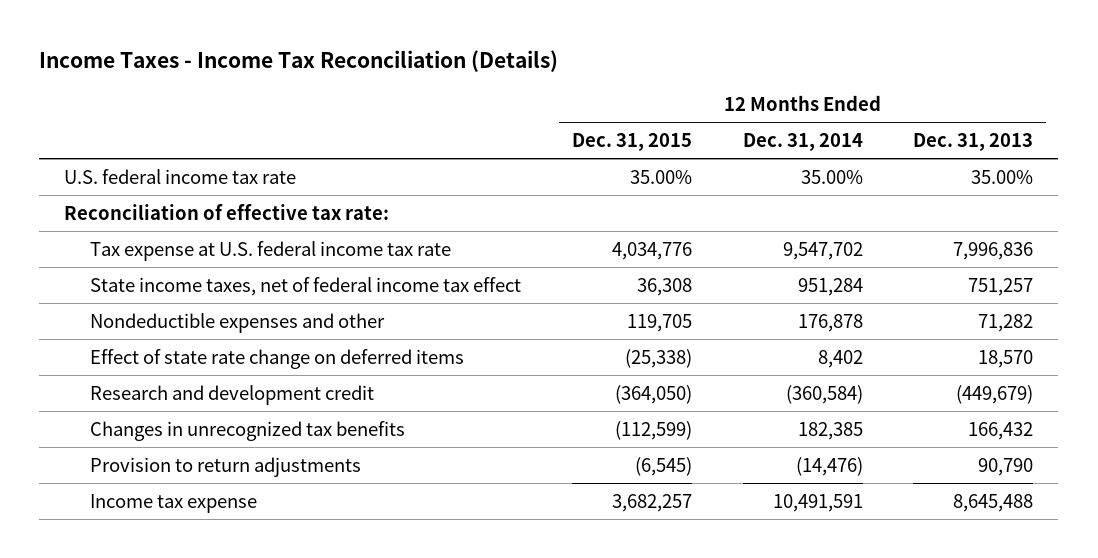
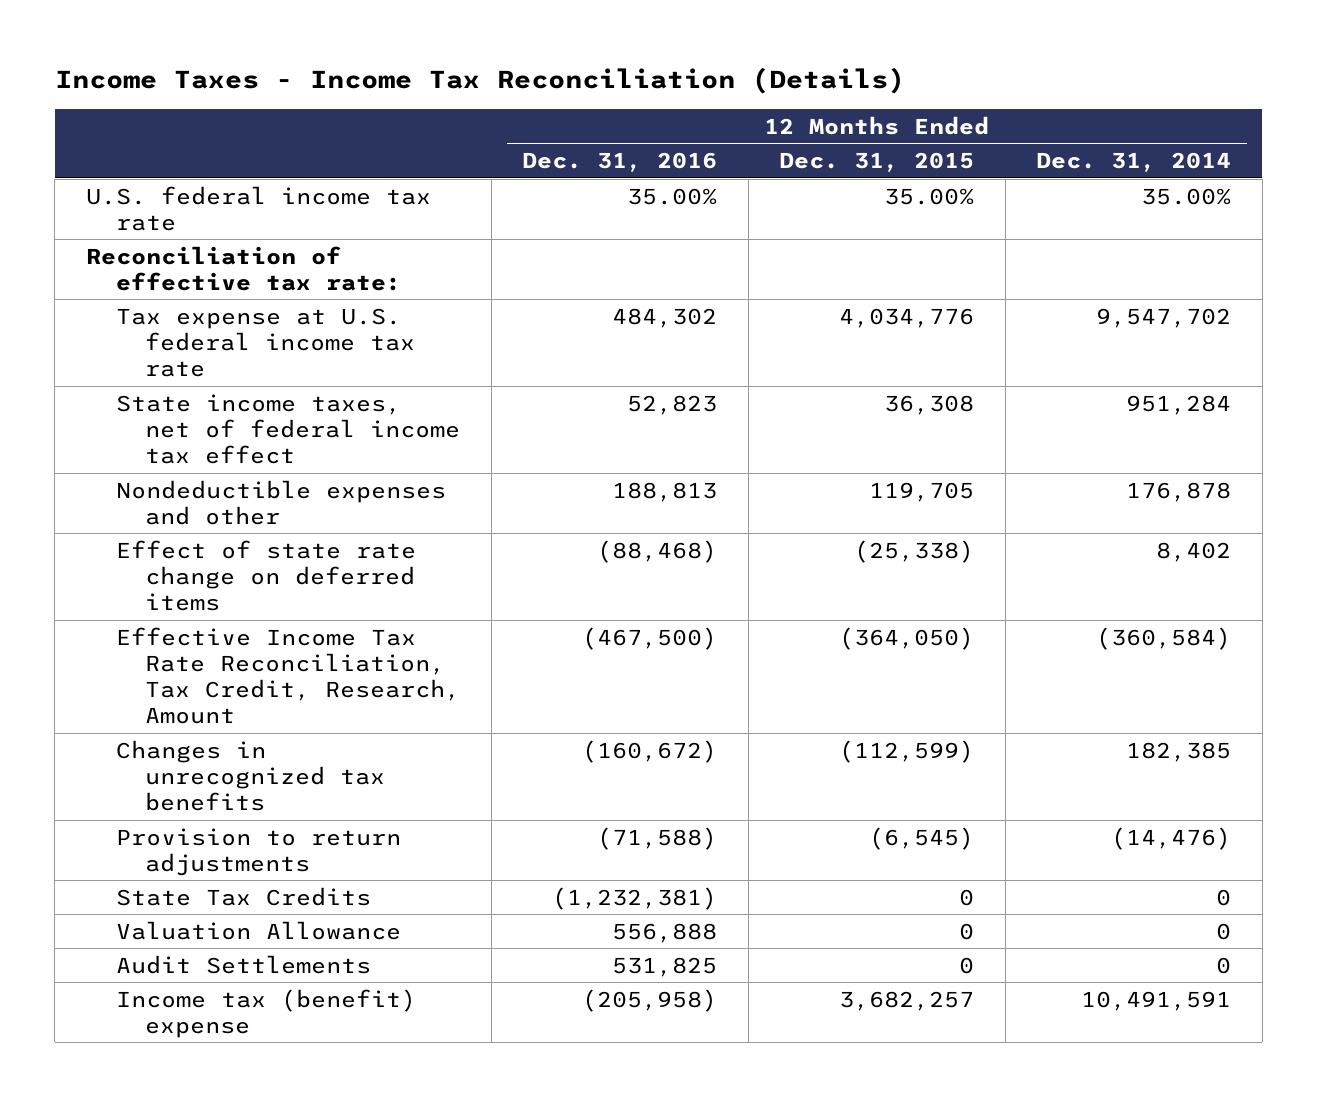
[913,132,1034,151] Dec. 31, 2013 -> none
none -> [522,152,718,173] Dec. 31, 2016
[90,384,375,405] Research and development credit -> [115,626,461,725] Effective Income Tax Rate Reconciliation, Tax Credit, Research, Amount
none -> [115,886,371,906] State Tax Credits
none -> [115,920,401,940] Valuation Allowance
none -> [115,954,371,974] Audit Settlements
[90,493,258,513] Income tax expense -> [115,988,416,1038] Income tax (benefit) expense

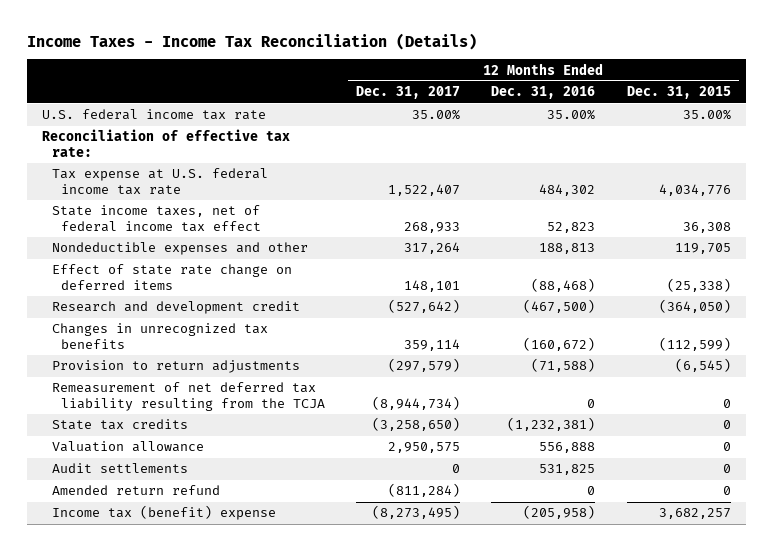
[1036,152,1232,173] Dec. 31, 2014 -> none
none -> [356,86,461,100] Dec. 31, 2017
[115,626,461,725] Effective Income Tax Rate Reconciliation, Tax Credit, Research, Amount -> [51,301,300,315] Research and development credit
none -> [51,382,325,411] Remeasurement of net deferred tax liability resulting from the TCJA
[115,886,371,906] State Tax Credits -> [51,419,188,431] State tax credits
[115,920,401,940] Valuation Allowance -> [51,441,204,453] Valuation allowance
[115,954,371,974] Audit Settlements -> [51,463,188,474] Audit settlements
none -> [51,485,220,496] Amended return refund

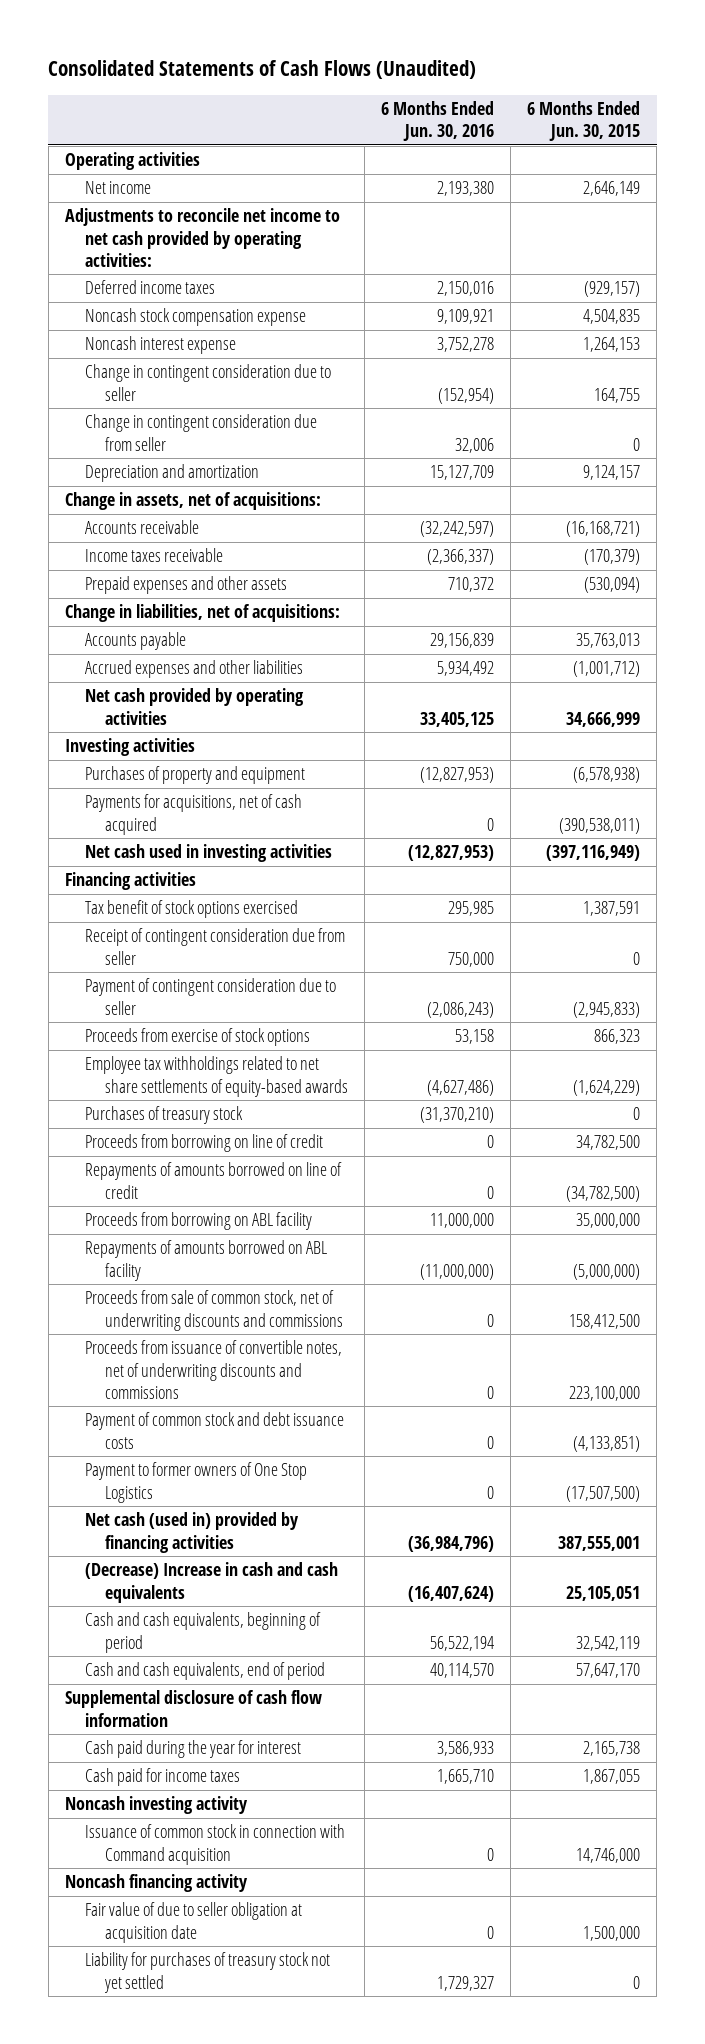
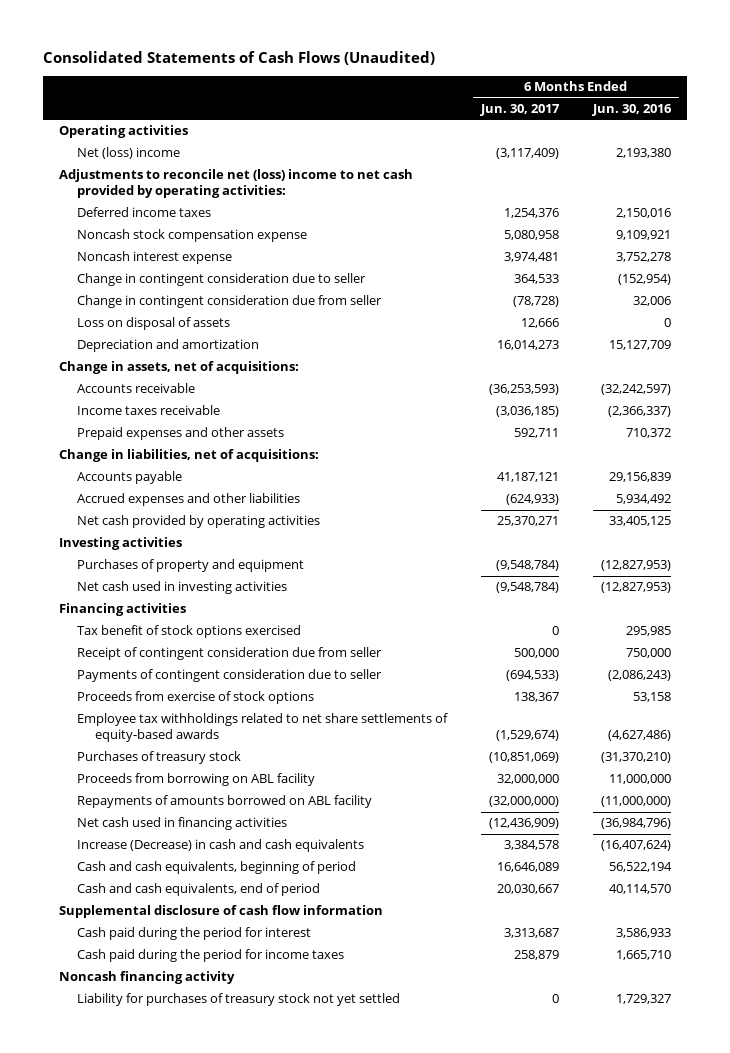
[527,101,641,142] 6 Months Ended Jun. 30, 2015 -> none
none -> [479,103,560,116] Jun. 30, 2017
[85,181,152,195] Net income -> [77,147,181,160] Net (loss) income
[64,208,340,267] Adjustments to reconcile net income to net cash provided by operating activities: -> [59,169,414,199] Adjustments to reconcile net (loss) income to net cash provided by operating activities:
none -> [77,317,231,331] Loss on disposal of assets
[85,794,303,835] Payments for acquisitions, net of cash acquired -> none
[85,978,337,1015] Payment of contingent consideration due to seller -> [77,669,383,683] Payments of contingent consideration due to seller
[85,1134,324,1153] Proceeds from borrowing on line of credit -> none
[85,1162,343,1199] Repayments of amounts borrowed on line of credit -> none
[85,1290,344,1331] Proceeds from sale of common stock, net of underwriting discounts and commissions -> none
[85,1340,343,1399] Proceeds from issuance of convertible notes, net of underwriting discounts and commissions -> none
[85,1412,345,1449] Payment of common stock and debt issuance costs -> none
[85,1462,308,1503] Payment to former owners of One Stop Logistics -> none
[85,1512,300,1553] Net cash (used in) provided by financing activities -> [77,817,288,831] Net cash used in financing activities
[85,1562,339,1603] (Decrease) Increase in cash and cash equivalents -> [77,839,365,853] Increase (Decrease) in cash and cash equivalents
[64,1796,248,1815] Noncash investing activity -> none
[85,1824,346,1865] Issuance of common stock in connection with Command acquisition -> none
[85,1740,302,1759] Cash paid during the year for interest -> [77,927,312,941] Cash paid during the period for interest
[85,1768,241,1787] Cash paid for income taxes -> [77,949,345,963] Cash paid during the period for income taxes
[85,1902,303,1943] Fair value of due to seller obligation at acquisition date -> none

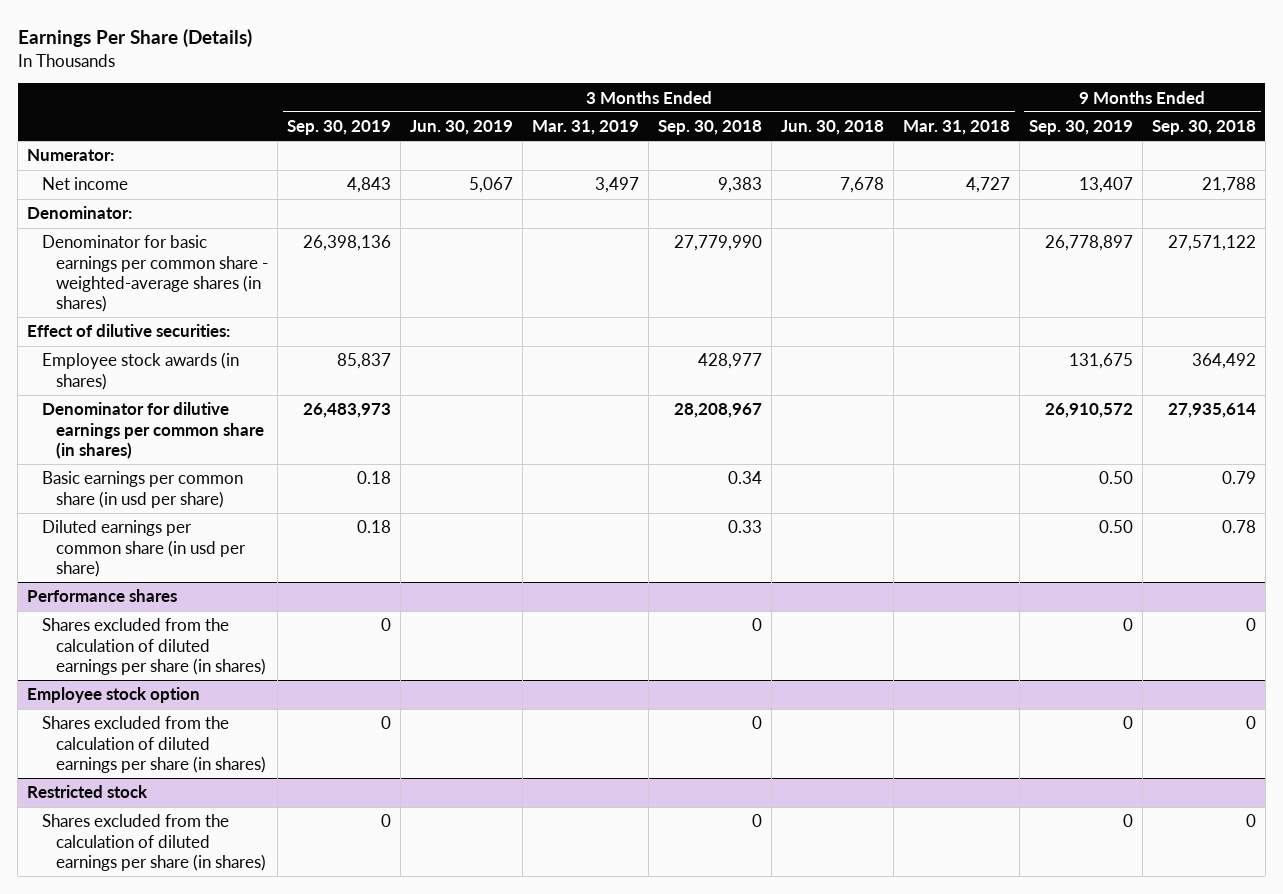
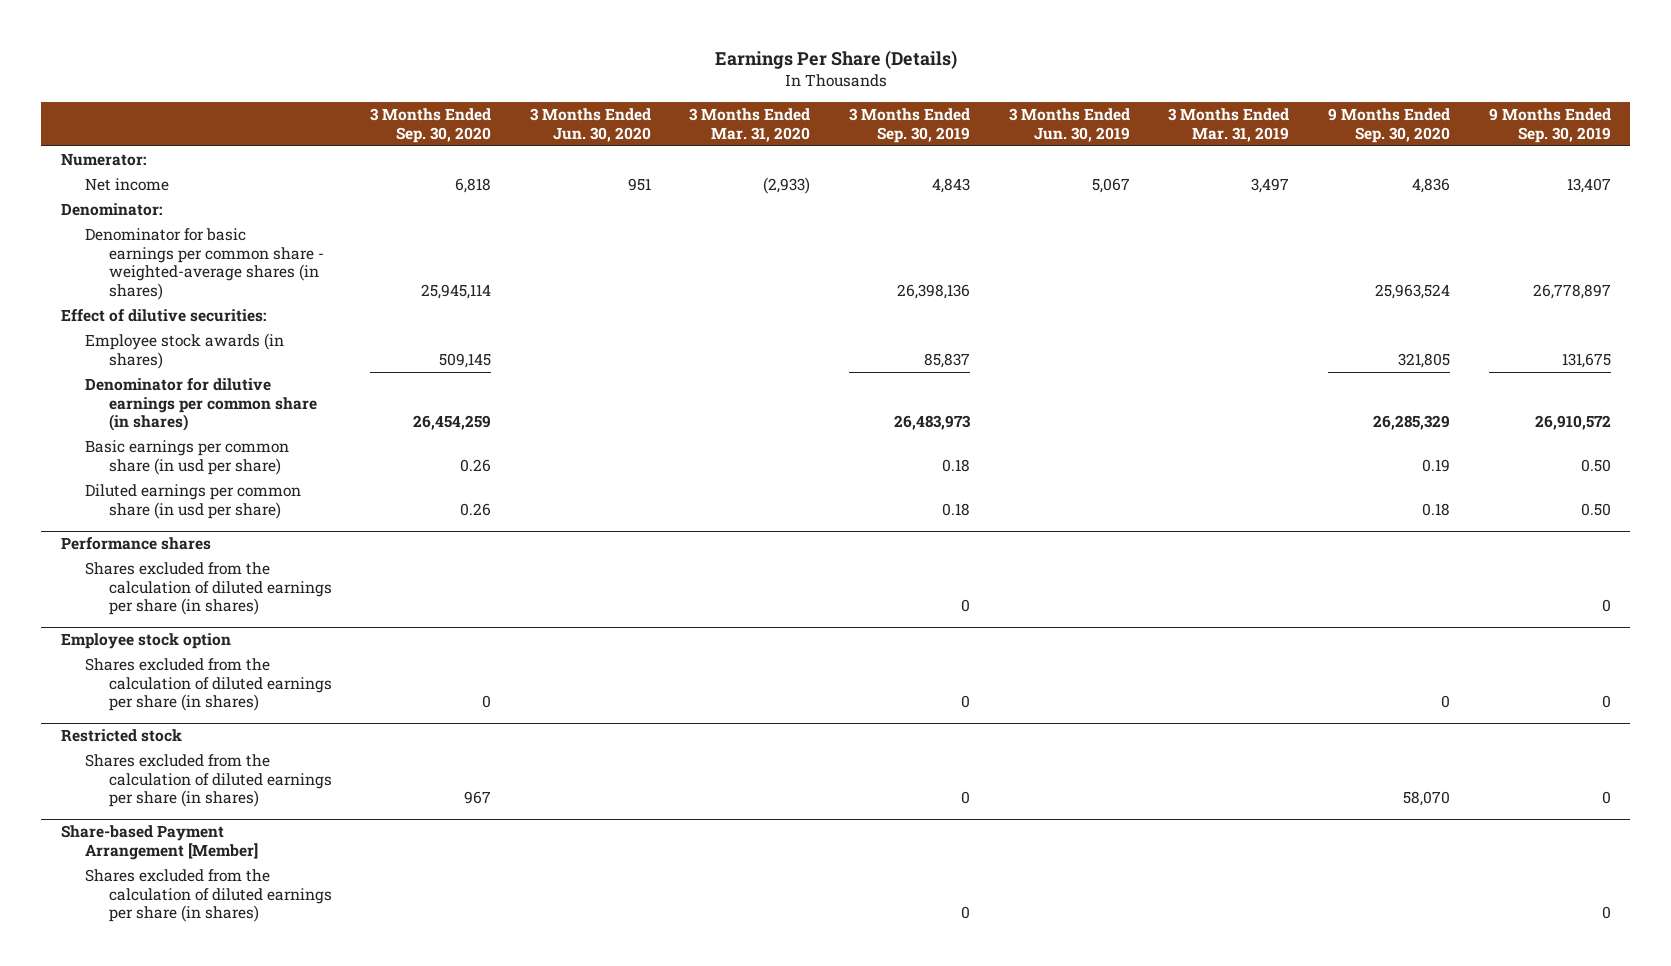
[658,120,763,136] Sep. 30, 2018 -> none
[781,120,885,136] Jun. 30, 2018 -> none
[902,120,1010,136] Mar. 31, 2018 -> none
[1151,120,1256,136] Sep. 30, 2018 -> none
none -> [370,108,492,143] 3 Months Ended Sep. 30, 2020
none -> [529,108,651,142] 3 Months Ended Jun. 30, 2020
none -> [689,108,811,142] 3 Months Ended Mar. 31, 2020
none -> [1327,108,1450,143] 9 Months Ended Sep. 30, 2020
none -> [60,825,258,861] Share-based Payment Arrangement [Member]
none -> [84,869,332,923] Shares excluded from the calculation of diluted earnings per share (in shares)

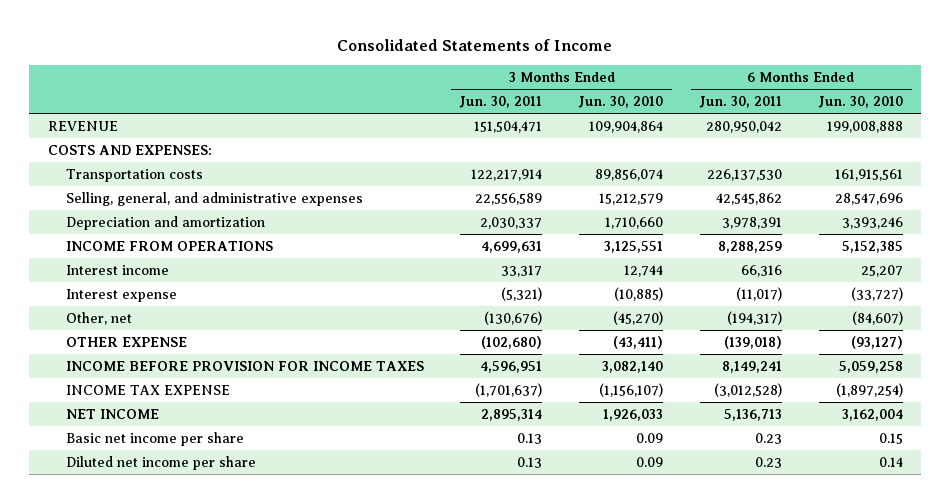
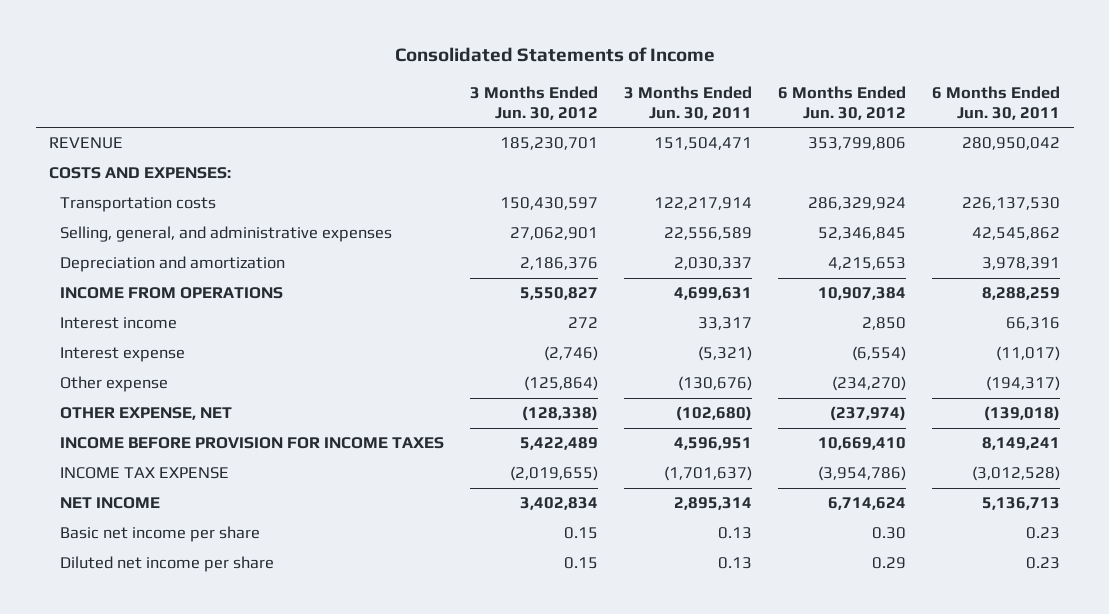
[578,95,664,108] Jun. 30, 2010 -> none
[817,95,903,108] Jun. 30, 2010 -> none
none -> [470,86,599,121] 3 Months Ended Jun. 30, 2012
none -> [778,86,907,121] 6 Months Ended Jun. 30, 2012
[65,311,132,325] Other, net -> [60,376,169,393] Other expense
[65,336,187,347] OTHER EXPENSE -> [60,407,233,421] OTHER EXPENSE, NET

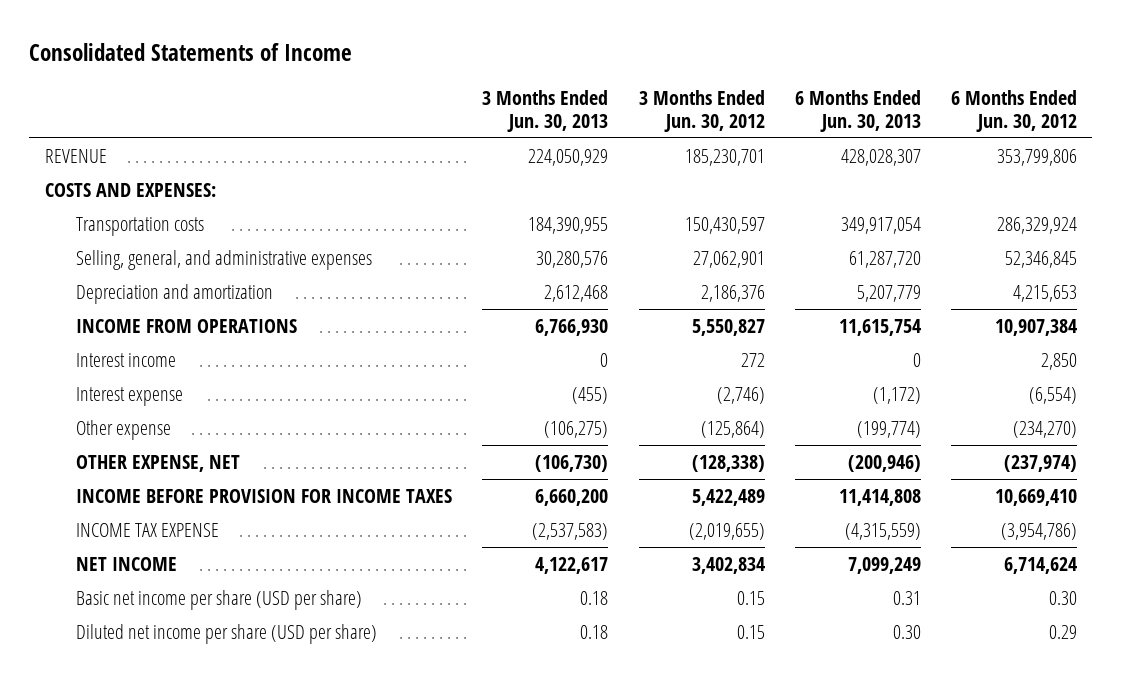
[624,86,753,121] 3 Months Ended Jun. 30, 2011 -> none
[932,86,1061,121] 6 Months Ended Jun. 30, 2011 -> none
none -> [482,89,609,132] 3 Months Ended Jun. 30, 2013
none -> [794,89,921,132] 6 Months Ended Jun. 30, 2013
[60,526,261,543] Basic net income per share -> [75,590,362,611] Basic net income per share (USD per share)
[60,556,275,573] Diluted net income per share -> [75,624,377,645] Diluted net income per share (USD per share)

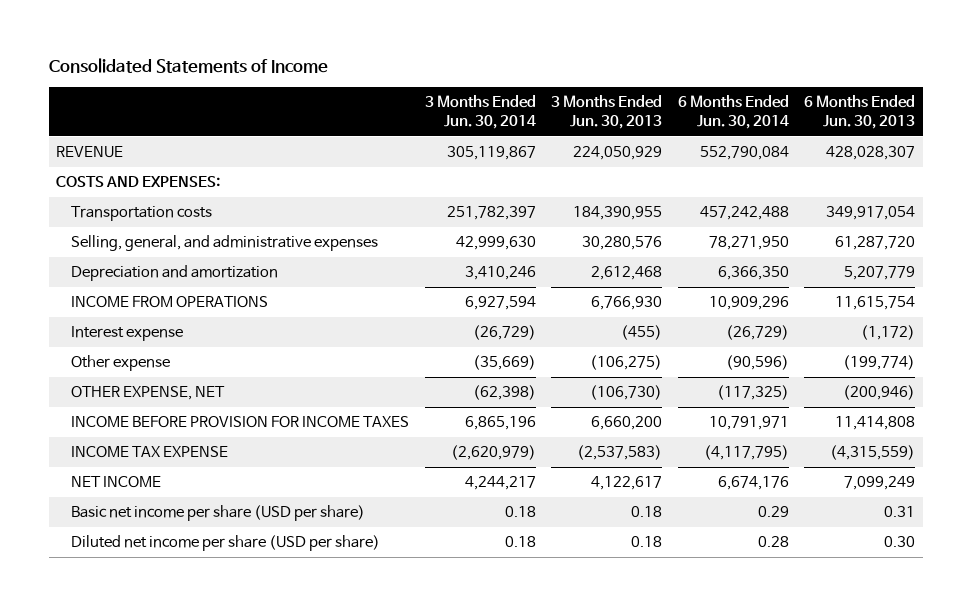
[638,89,765,132] 3 Months Ended Jun. 30, 2012 -> none
[951,89,1078,132] 6 Months Ended Jun. 30, 2012 -> none
none -> [424,95,536,130] 3 Months Ended Jun. 30, 2014
none -> [677,95,789,130] 6 Months Ended Jun. 30, 2014
[75,353,176,368] Interest income -> none

